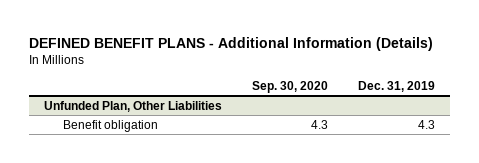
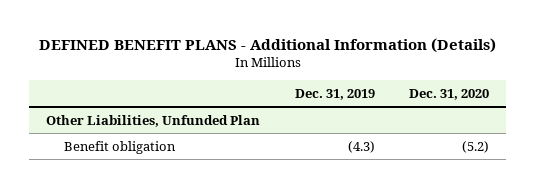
[251,80,328,93] Sep. 30, 2020 -> none
none -> [408,89,489,101] Dec. 31, 2020
[43,100,222,112] Unfunded Plan, Other Liabilities -> [46,114,261,127] Other Liabilities, Unfunded Plan
[417,119,435,129] 4.3 -> [347,140,375,153] (4.3)

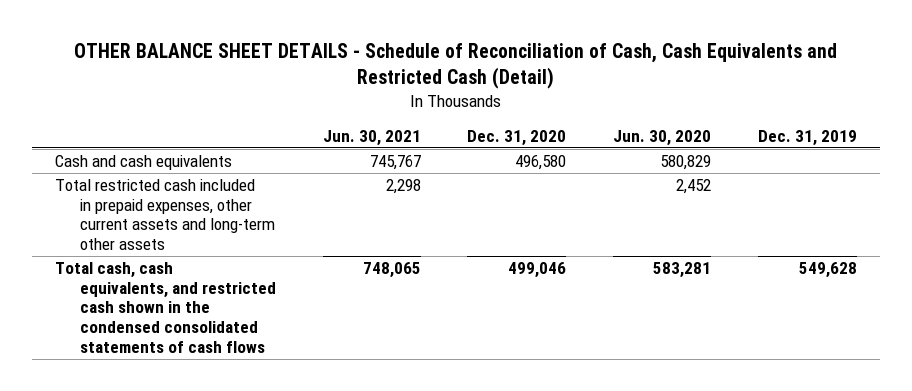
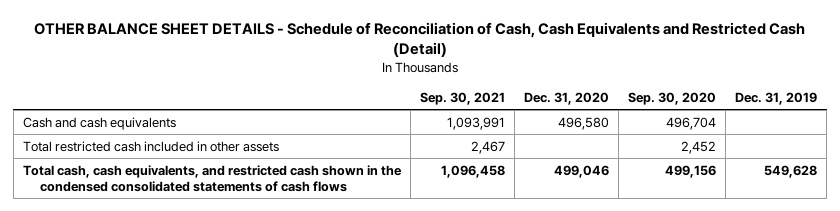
[322,129,421,146] Jun. 30, 2021 -> none
[612,129,711,146] Jun. 30, 2020 -> none
none -> [419,91,505,105] Sep. 30, 2021
none -> [627,91,716,105] Sep. 30, 2020
[55,178,275,251] Total restricted cash included in prepaid expenses, other current assets and long-term other assets -> [22,140,279,152] Total restricted cash included in other assets

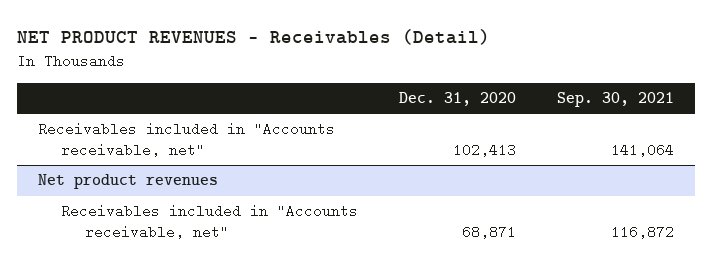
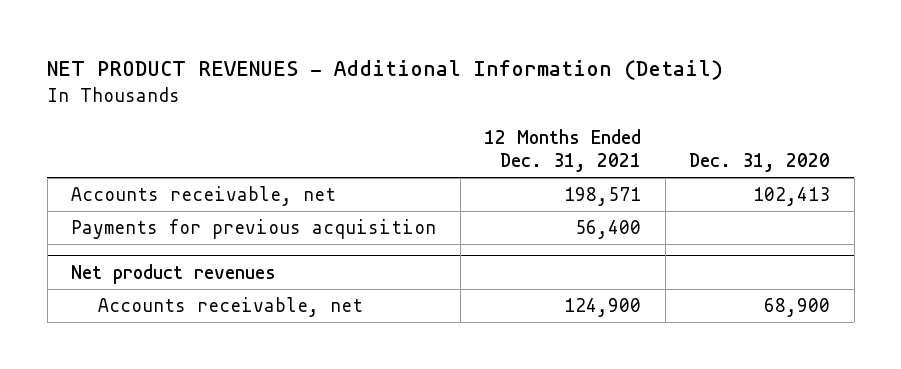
[17,29,491,46] NET PRODUCT REVENUES - Receivables (Detail) -> [47,60,724,81] NET PRODUCT REVENUES - Additional Information (Detail)
[557,92,675,108] Sep. 30, 2021 -> none
none -> [484,128,642,173] 12 Months Ended Dec. 31, 2021
[37,122,335,157] Receivables included in "Accounts receivable, net" -> [71,186,337,207] Accounts receivable, net
none -> [71,219,437,240] Payments for previous acquisition
[61,204,359,239] Receivables included in "Accounts receivable, net" -> [98,297,364,318] Accounts receivable, net
[462,224,517,239] 68,871 -> [764,298,831,318] 68,900

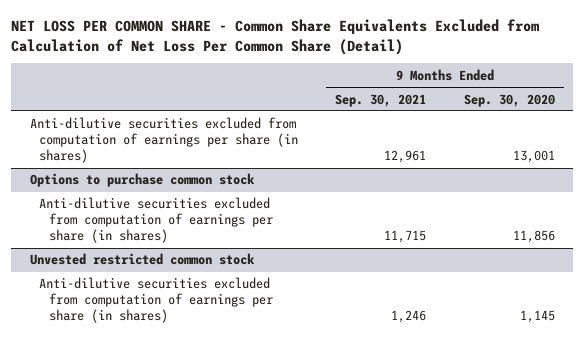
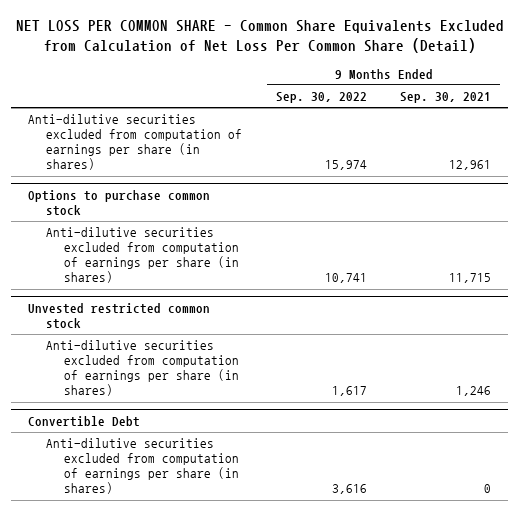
[463,93,555,107] Sep. 30, 2020 -> none
none -> [275,92,367,104] Sep. 30, 2022
none -> [27,415,140,427] Convertible Debt
none -> [45,438,240,495] Anti-dilutive securities excluded from computation of earnings per share (in shares)

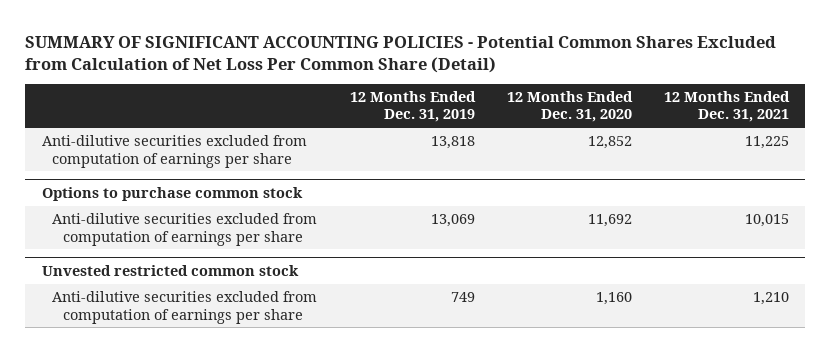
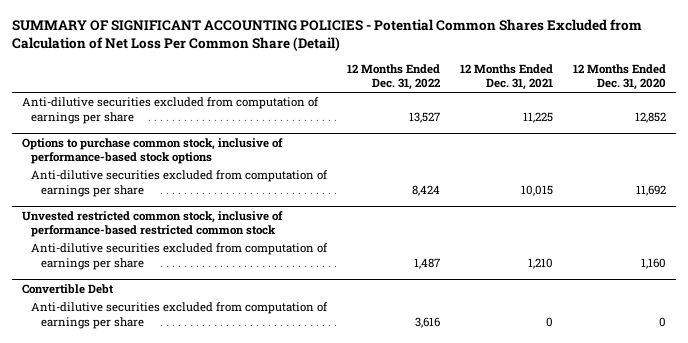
[349,91,476,123] 12 Months Ended Dec. 31, 2019 -> none
none -> [347,64,441,91] 12 Months Ended Dec. 31, 2022
[41,186,303,201] Options to purchase common stock -> [21,137,283,164] Options to purchase common stock, inclusive of performance-based stock options
[41,264,299,276] Unvested restricted common stock -> [21,210,283,237] Unvested restricted common stock, inclusive of performance-based restricted common stock
none -> [21,283,114,294] Convertible Debt
none -> [31,302,329,329] Anti-dilutive securities excluded from computation of earnings per share

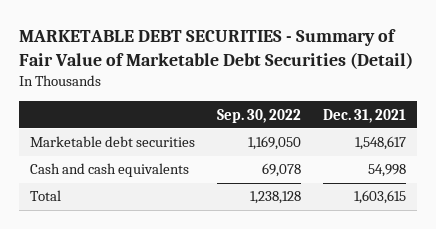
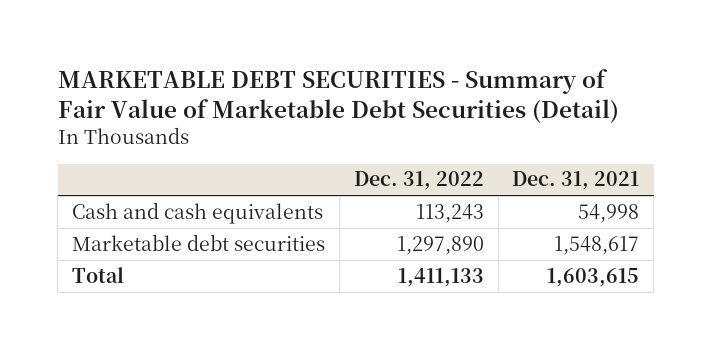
[217,108,302,123] Sep. 30, 2022 -> none
none -> [353,171,484,191] Dec. 31, 2022
[30,136,196,148] Marketable debt securities -> [72,233,326,251] Marketable debt securities

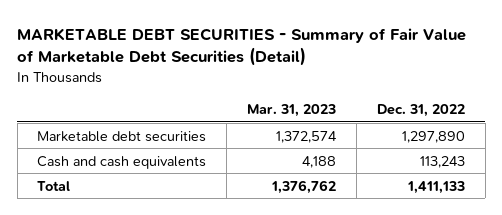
[512,171,640,191] Dec. 31, 2021 -> none
none -> [247,104,337,118] Mar. 31, 2023
[72,201,324,224] Cash and cash equivalents -> [37,155,207,169] Cash and cash equivalents

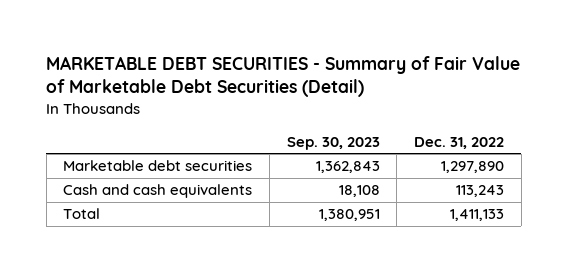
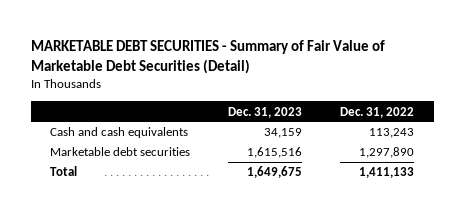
[286,136,380,150] Sep. 30, 2023 -> none
none -> [228,106,303,118] Dec. 31, 2023
[63,160,253,172] Marketable debt securities -> [49,147,190,157] Marketable debt securities

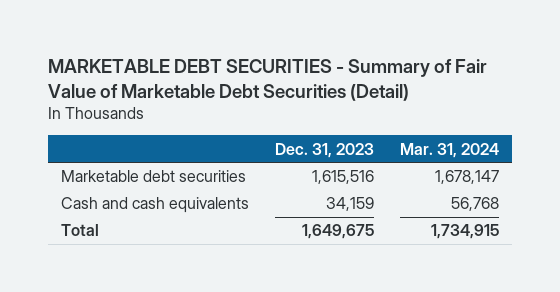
[340,106,415,118] Dec. 31, 2022 -> none
none -> [399,142,499,158] Mar. 31, 2024
[49,127,188,139] Cash and cash equivalents -> [61,197,250,214] Cash and cash equivalents

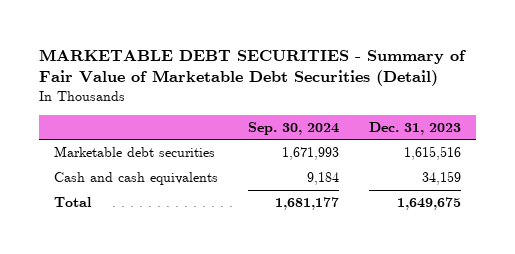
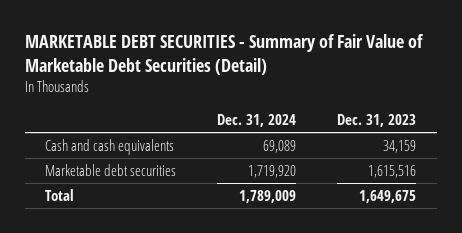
[248,121,340,135] Sep. 30, 2024 -> none
none -> [217,114,297,128] Dec. 31, 2024
[54,146,216,158] Marketable debt securities -> [45,163,177,176] Marketable debt securities

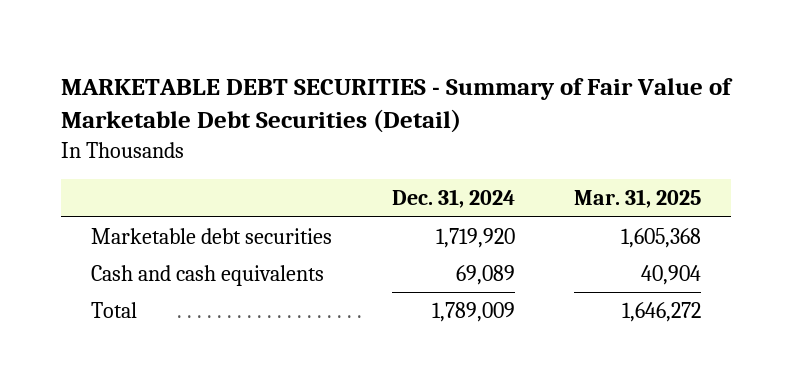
[337,114,417,128] Dec. 31, 2023 -> none
none -> [574,189,702,209] Mar. 31, 2025
[45,138,175,155] Cash and cash equivalents -> [91,265,325,287] Cash and cash equivalents

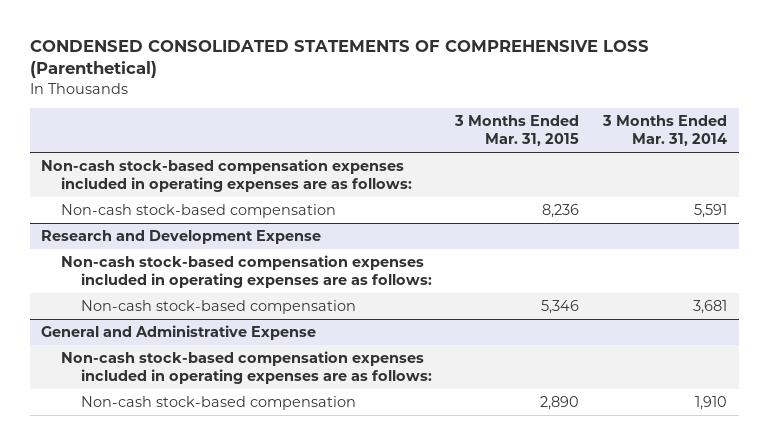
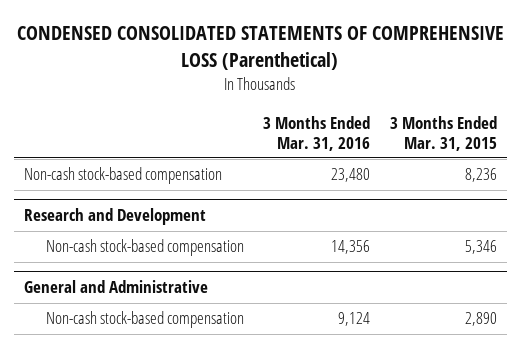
[601,115,727,147] 3 Months Ended Mar. 31, 2014 -> none
none -> [263,115,371,151] 3 Months Ended Mar. 31, 2016
[41,159,412,192] Non-cash stock-based compensation expenses included in operating expenses are as follows: -> none
[60,255,432,288] Non-cash stock-based compensation expenses included in operating expenses are as follows: -> none
[41,230,322,245] Research and Development Expense -> [23,208,206,226] Research and Development
[60,351,432,384] Non-cash stock-based compensation expenses included in operating expenses are as follows: -> none
[41,325,317,341] General and Administrative Expense -> [23,280,208,294] General and Administrative

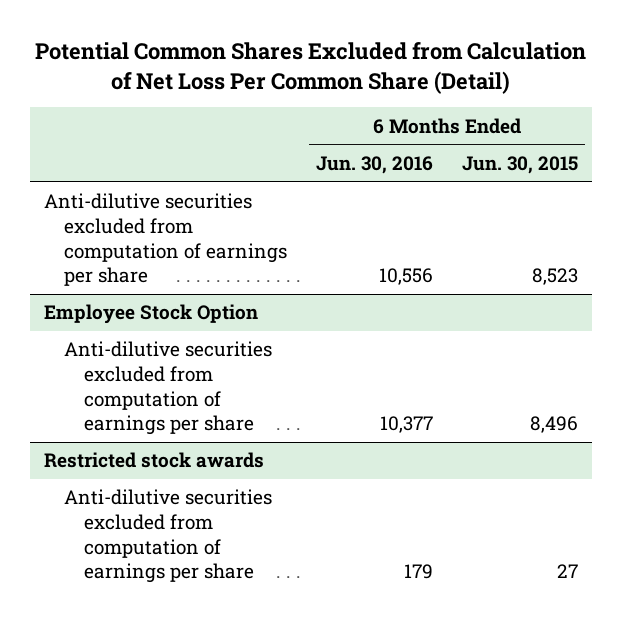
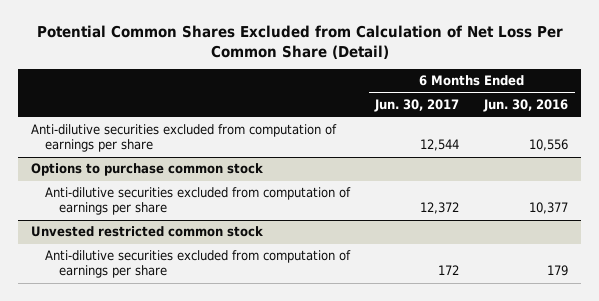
[461,156,578,175] Jun. 30, 2015 -> none
none -> [374,99,460,113] Jun. 30, 2017
[44,304,259,325] Employee Stock Option -> [30,163,263,177] Options to purchase common stock
[44,452,265,469] Restricted stock awards -> [30,226,263,238] Unvested restricted common stock

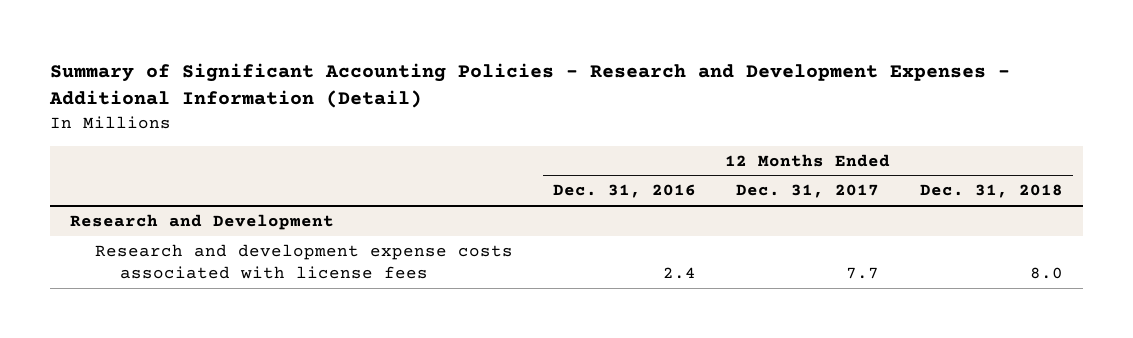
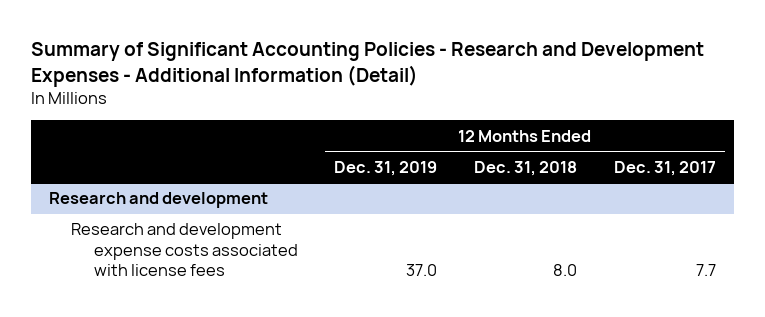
[553,184,697,199] Dec. 31, 2016 -> none
none -> [334,160,438,176] Dec. 31, 2019
[70,214,335,231] Research and Development -> [49,192,269,209] Research and development

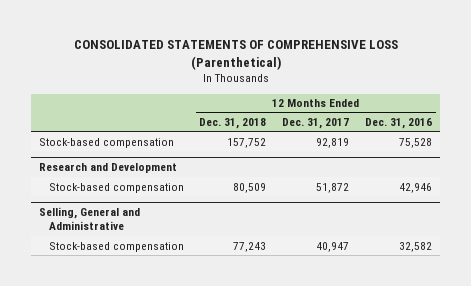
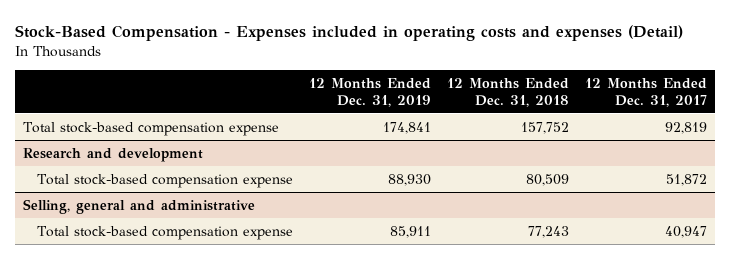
[73,40,398,70] CONSOLIDATED STATEMENTS OF COMPREHENSIVE LOSS (Parenthetical) -> [15,25,684,42] Stock-Based Compensation - Expenses included in operating costs and expenses (Detail)
[364,118,432,130] Dec. 31, 2016 -> none
none -> [308,77,431,108] 12 Months Ended Dec. 31, 2019
[39,137,175,148] Stock-based compensation -> [23,121,280,136] Total stock-based compensation expense
[39,163,178,174] Research and Development -> [23,147,204,162] Research and development
[48,182,184,193] Stock-based compensation -> [36,173,293,188] Total stock-based compensation expense
[39,207,141,231] Selling, General and Administrative -> [23,198,256,214] Selling, general and administrative
[48,241,184,252] Stock-based compensation -> [36,225,293,240] Total stock-based compensation expense

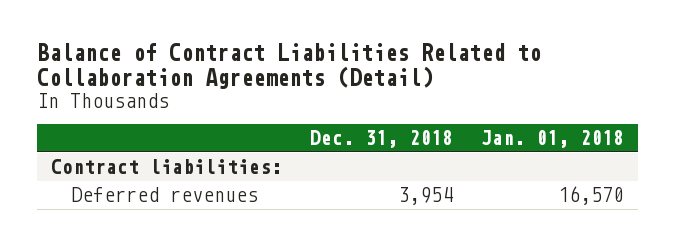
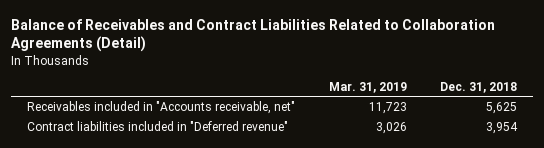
[36,43,541,90] Balance of Contract Liabilities Related to Collaboration Agreements (Detail) -> [10,18,495,53] Balance of Receivables and Contract Liabilities Related to Collaboration Agreements (Detail)
[481,129,625,148] Jan. 01, 2018 -> none
none -> [328,81,407,93] Mar. 31, 2019
[50,159,282,175] Contract liabilities: -> none
none -> [27,101,296,115] Receivables included in "Accounts receivable, net"
[71,187,259,203] Deferred revenues -> [27,121,289,132] Contract liabilities included in "Deferred revenue"

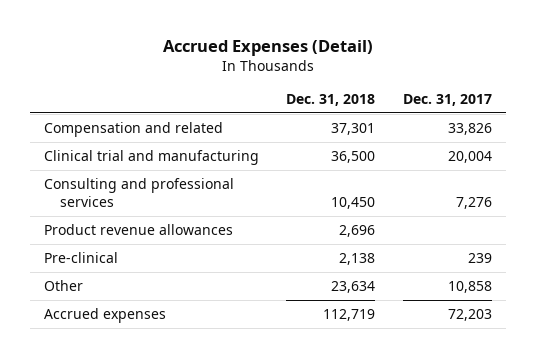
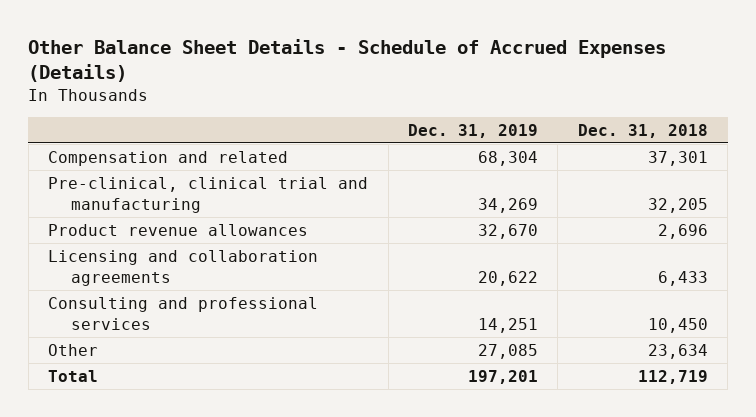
[162,39,373,56] Accrued Expenses (Detail) -> [28,38,667,82] Other Balance Sheet Details - Schedule of Accrued Expenses (Details)
[403,94,493,107] Dec. 31, 2017 -> none
none -> [408,123,539,138] Dec. 31, 2019
[43,149,259,165] Clinical trial and manufacturing -> [48,176,369,213] Pre-clinical, clinical trial and manufacturing
[331,150,376,163] 36,500 -> [647,197,708,213] 32,205
[43,251,118,263] Pre-clinical -> none
none -> [48,249,319,286] Licensing and collaboration agreements
[43,177,234,208] Consulting and professional services -> [48,296,319,330] Consulting and professional services
[43,307,166,323] Accrued expenses -> [48,369,99,382] Total

